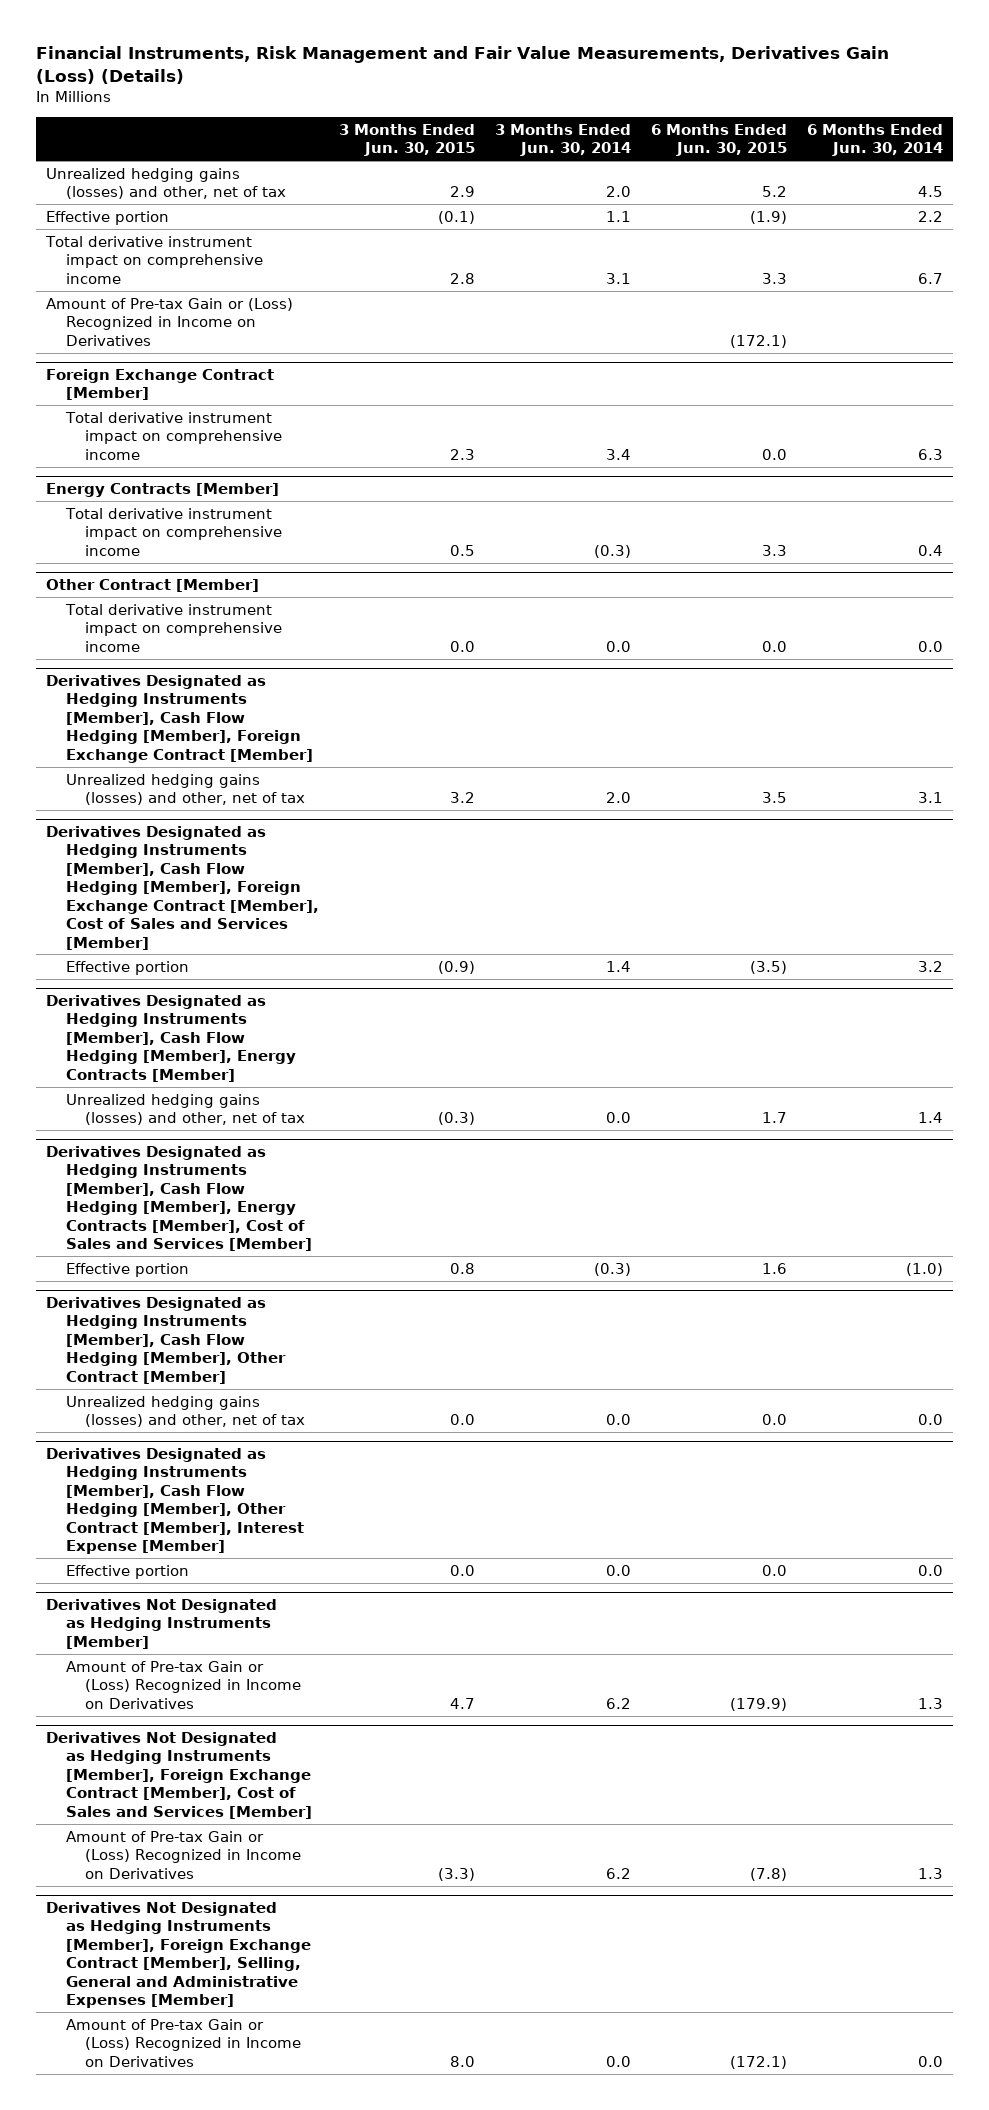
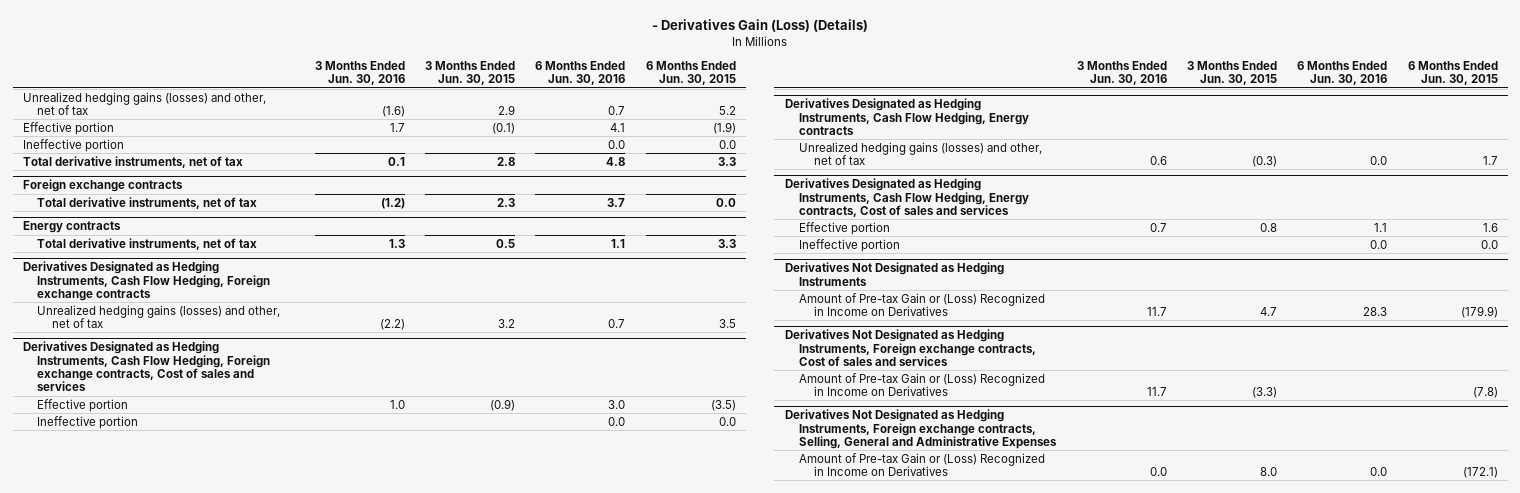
[35,46,889,85] Financial Instruments, Risk Management and Fair Value Measurements, Derivatives Gain (Loss) (Details) -> [652,19,869,33] - Derivatives Gain (Loss) (Details)
[494,124,631,157] 3 Months Ended Jun. 30, 2014 -> none
[806,124,943,157] 6 Months Ended Jun. 30, 2014 -> none
none -> [314,60,405,86] 3 Months Ended Jun. 30, 2016
none -> [535,60,626,86] 6 Months Ended Jun. 30, 2016
[45,297,293,346] Amount of Pre-tax Gain or (Loss) Recognized in Income on Derivatives -> none
[45,579,259,593] Other Contract [Member] -> none
[64,603,283,652] Total derivative instrument impact on comprehensive income -> none
none -> [22,138,124,152] Ineffective portion
[44,235,263,284] Total derivative instrument impact on comprehensive income -> [22,155,243,168] Total derivative instruments, net of tax
[45,369,274,401] Foreign Exchange Contract [Member] -> [22,179,183,193] Foreign exchange contracts
[64,411,283,460] Total derivative instrument impact on comprehensive income -> [37,196,258,209] Total derivative instruments, net of tax
[45,483,279,498] Energy Contracts [Member] -> [22,221,121,234] Energy contracts
[64,507,283,556] Total derivative instrument impact on comprehensive income -> [37,237,258,250] Total derivative instruments, net of tax
[45,675,313,763] Derivatives Designated as Hedging Instruments [Member], Cash Flow Hedging [Member], Foreign Exchange Contract [Member] -> [22,261,271,301] Derivatives Designated as Hedging Instruments, Cash Flow Hedging, Foreign exchange contracts
[45,826,319,950] Derivatives Designated as Hedging Instruments [Member], Cash Flow Hedging [Member], Foreign Exchange Contract [Member], Cost of Sales and Services [Member] -> [22,341,271,392] Derivatives Designated as Hedging Instruments, Cash Flow Hedging, Foreign exchange contracts, Cost of sales and services
none -> [37,415,139,429] Ineffective portion
[45,995,296,1082] Derivatives Designated as Hedging Instruments [Member], Cash Flow Hedging [Member], Energy Contracts [Member] -> [784,98,1030,135] Derivatives Designated as Hedging Instruments, Cash Flow Hedging, Energy contracts
[45,1146,312,1252] Derivatives Designated as Hedging Instruments [Member], Cash Flow Hedging [Member], Energy Contracts [Member], Cost of Sales and Services [Member] -> [784,178,1030,217] Derivatives Designated as Hedging Instruments, Cash Flow Hedging, Energy contracts, Cost of sales and services
[45,1297,286,1384] Derivatives Designated as Hedging Instruments [Member], Cash Flow Hedging [Member], Other Contract [Member] -> none
[65,1395,306,1428] Unrealized hedging gains (losses) and other, net of tax -> none
[45,1448,304,1555] Derivatives Designated as Hedging Instruments [Member], Cash Flow Hedging [Member], Other Contract [Member], Interest Expense [Member] -> none
[65,1564,189,1579] Effective portion -> none
none -> [799,238,901,252] Ineffective portion
[45,1599,277,1649] Derivatives Not Designated as Hedging Instruments [Member] -> [784,262,1004,286] Derivatives Not Designated as Hedging Instruments
[45,1732,312,1819] Derivatives Not Designated as Hedging Instruments [Member], Foreign Exchange Contract [Member], Cost of Sales and Services [Member] -> [784,329,1037,366] Derivatives Not Designated as Hedging Instruments, Foreign exchange contracts, Cost of sales and services
[45,1902,311,2009] Derivatives Not Designated as Hedging Instruments [Member], Foreign Exchange Contract [Member], Selling, General and Administrative Expenses [Member] -> [784,409,1058,449] Derivatives Not Designated as Hedging Instruments, Foreign exchange contracts, Selling, General and Administrative Expenses

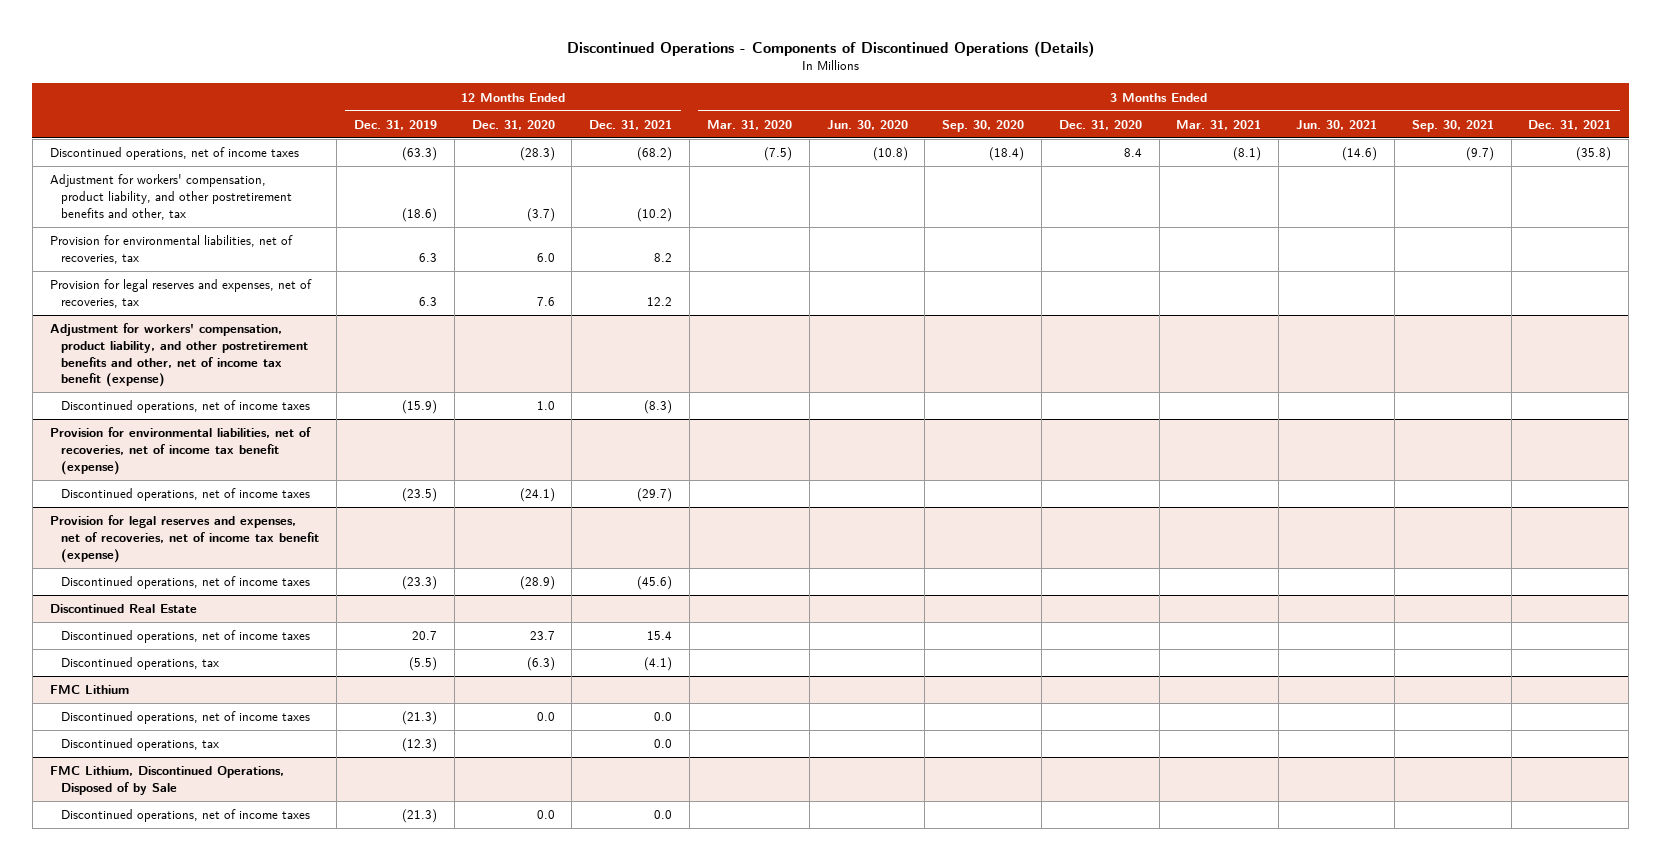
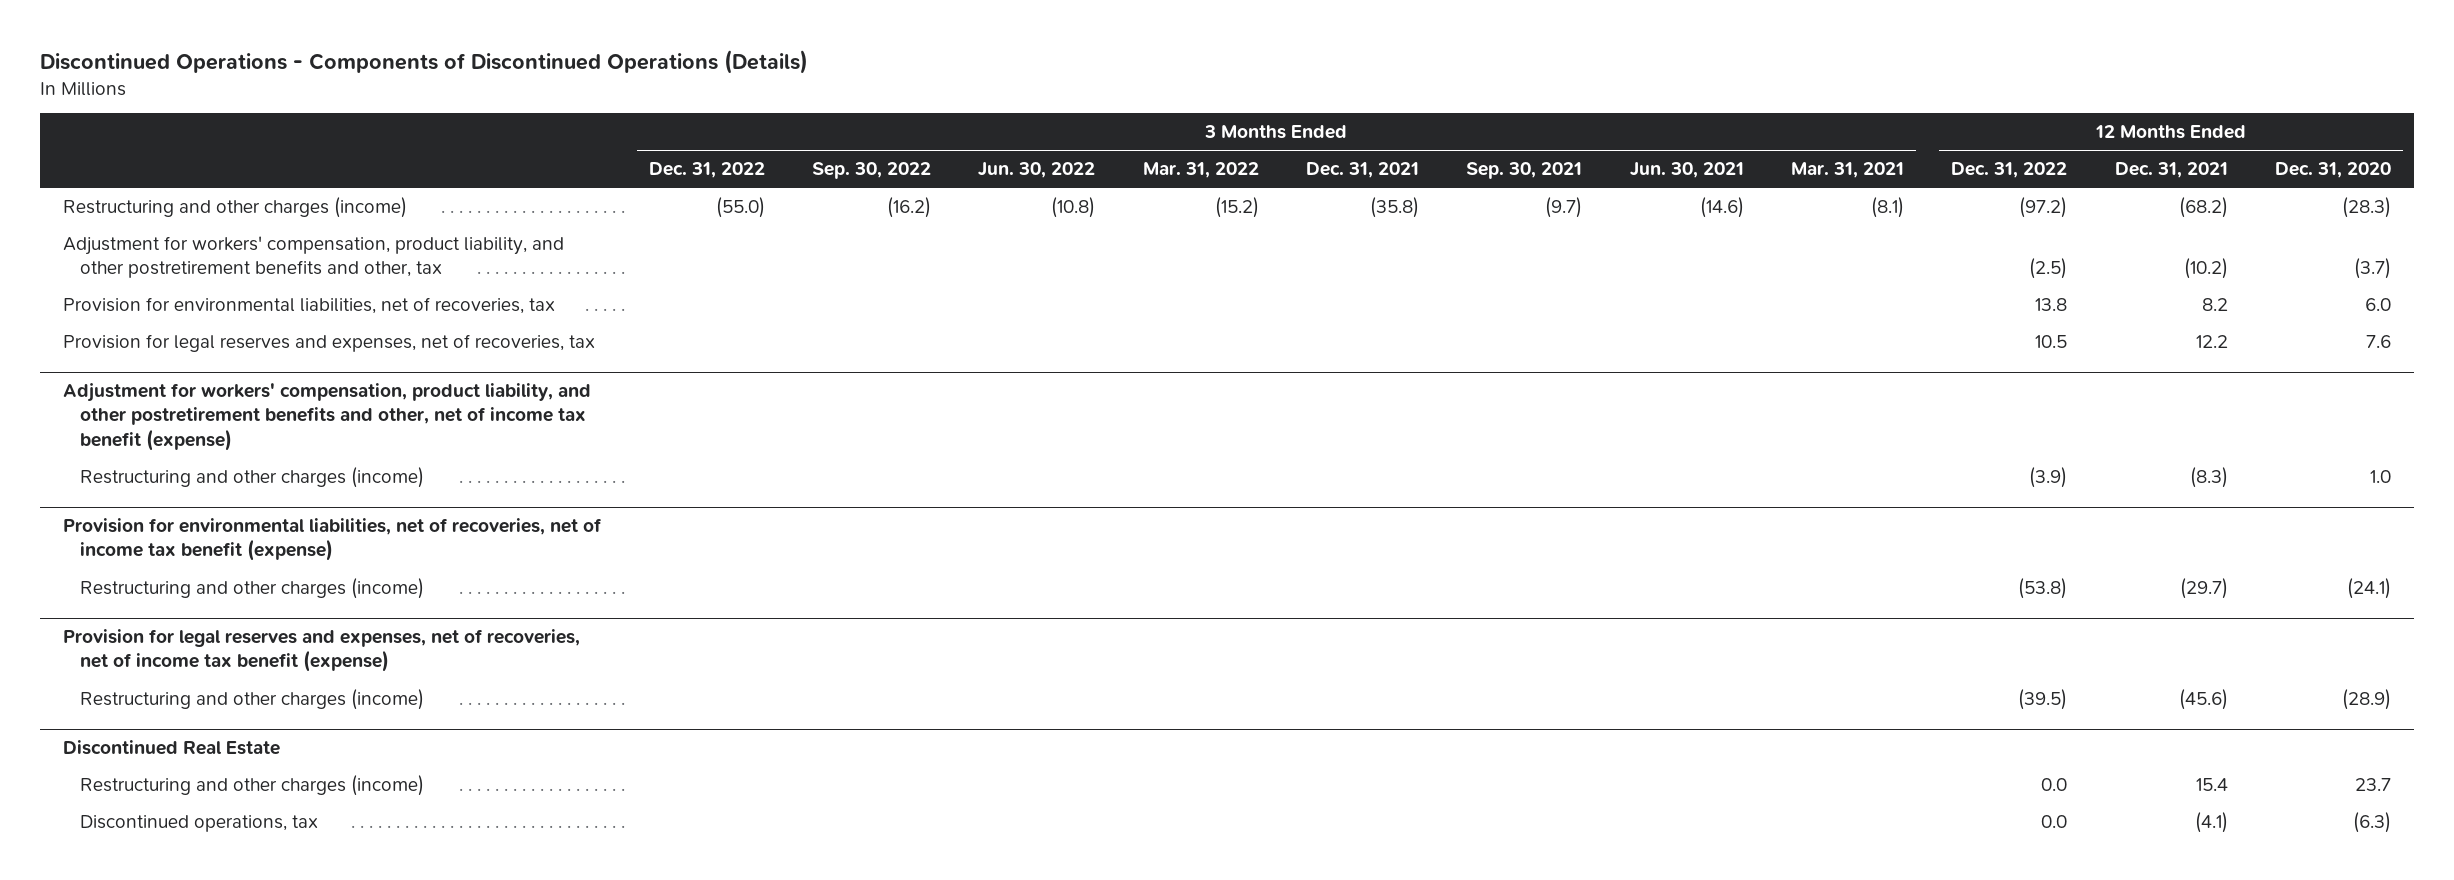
[353,119,437,130] Dec. 31, 2019 -> none
[706,119,792,130] Mar. 31, 2020 -> none
[826,119,908,130] Jun. 30, 2020 -> none
[942,119,1025,132] Sep. 30, 2020 -> none
[1058,119,1142,130] Dec. 31, 2020 -> none
none -> [648,162,765,179] Dec. 31, 2022
none -> [811,162,931,180] Sep. 30, 2022
none -> [978,162,1096,179] Jun. 30, 2022
none -> [1142,162,1259,179] Mar. 31, 2022
none -> [1951,162,2068,179] Dec. 31, 2022
[49,147,299,161] Discontinued operations, net of income taxes -> [63,196,408,218] Restructuring and other charges (income)
[61,400,311,414] Discontinued operations, net of income taxes -> [80,466,425,488] Restructuring and other charges (income)
[61,488,311,502] Discontinued operations, net of income taxes -> [80,577,425,599] Restructuring and other charges (income)
[61,576,311,590] Discontinued operations, net of income taxes -> [80,688,425,710] Restructuring and other charges (income)
[61,630,311,644] Discontinued operations, net of income taxes -> [80,774,425,796] Restructuring and other charges (income)
[49,685,129,695] FMC Lithium -> none
[61,711,311,725] Discontinued operations, net of income taxes -> none
[61,738,220,752] Discontinued operations, tax -> none
[49,766,284,795] FMC Lithium, Discontinued Operations, Disposed of by Sale -> none
[61,809,311,823] Discontinued operations, net of income taxes -> none

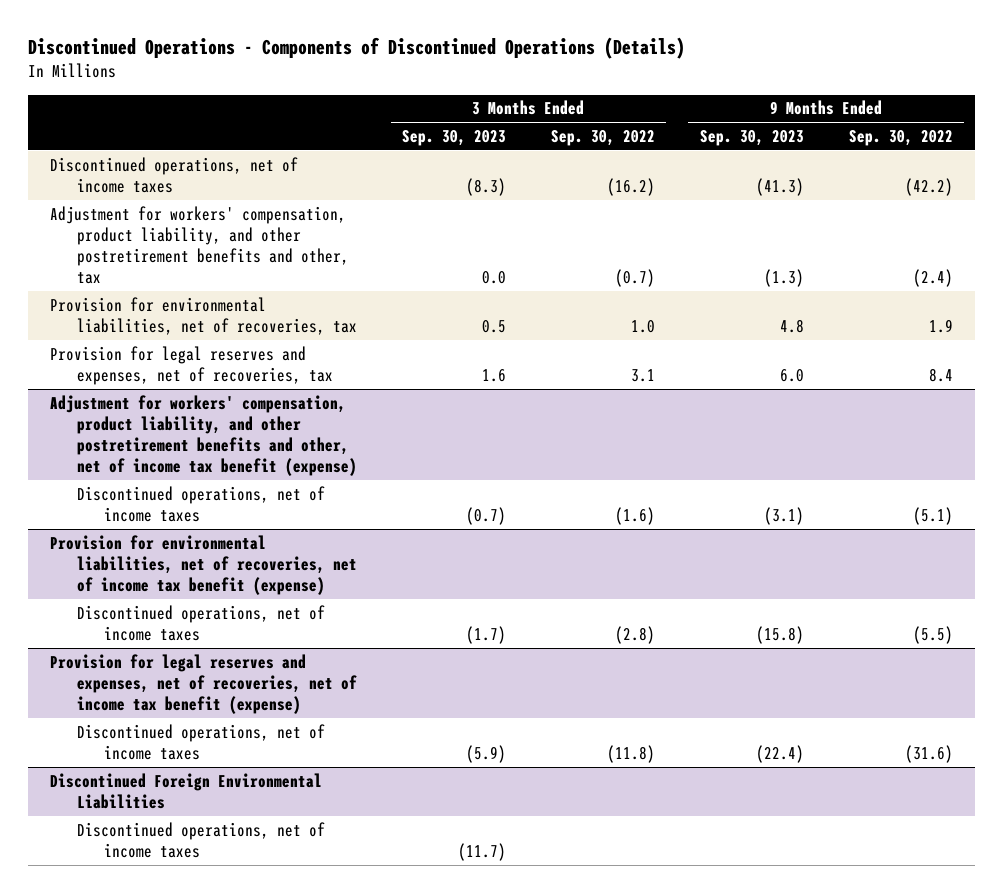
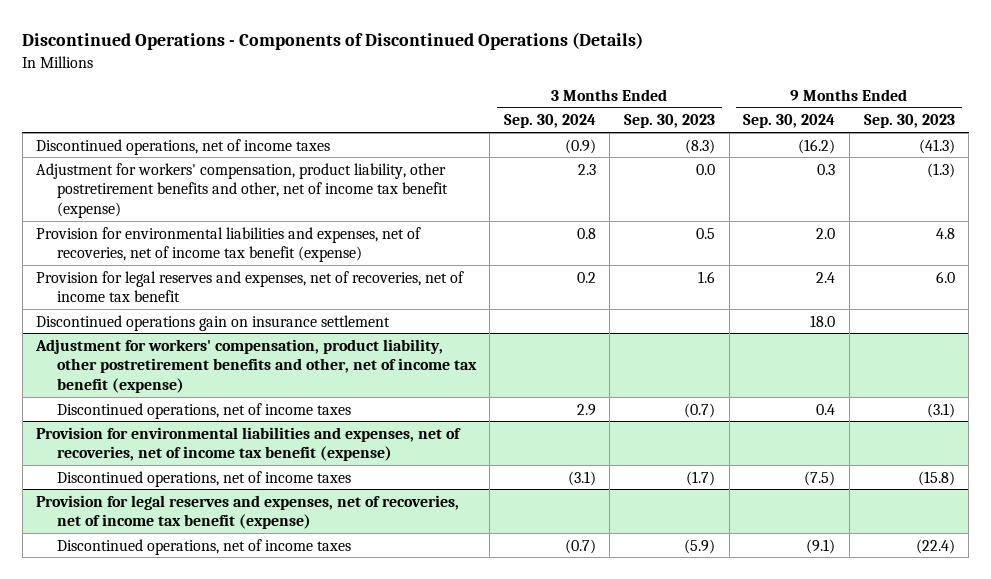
[550,129,655,146] Sep. 30, 2022 -> none
[848,129,953,146] Sep. 30, 2022 -> none
none -> [503,114,596,129] Sep. 30, 2024
none -> [743,114,836,129] Sep. 30, 2024
[49,205,349,285] Adjustment for workers' compensation, product liability, and other postretirement benefits and other, tax -> [36,162,448,219] Adjustment for workers' compensation, product liability, other postretirement benefits and other, net of income tax benefit (expense)
[49,296,357,335] Provision for environmental liabilities, net of recoveries, tax -> [36,226,422,263] Provision for environmental liabilities and expenses, net of recoveries, net of income tax benefit (expense)
[49,345,333,385] Provision for legal reserves and expenses, net of recoveries, tax -> [36,270,465,303] Provision for legal reserves and expenses, net of recoveries, net of income tax benefit
none -> [36,314,391,331] Discontinued operations gain on insurance settlement
[49,394,357,477] Adjustment for workers' compensation, product liability, and other postretirement benefits and other, net of income tax benefit (expense) -> [35,338,477,394] Adjustment for workers' compensation, product liability, other postretirement benefits and other, net of income tax benefit (expense)
[49,534,357,596] Provision for environmental liabilities, net of recoveries, net of income tax benefit (expense) -> [36,426,462,462] Provision for environmental liabilities and expenses, net of recoveries, net of income tax benefit (expense)
[49,772,322,809] Discontinued Foreign Environmental Liabilities -> none
[76,821,325,858] Discontinued operations, net of income taxes -> none

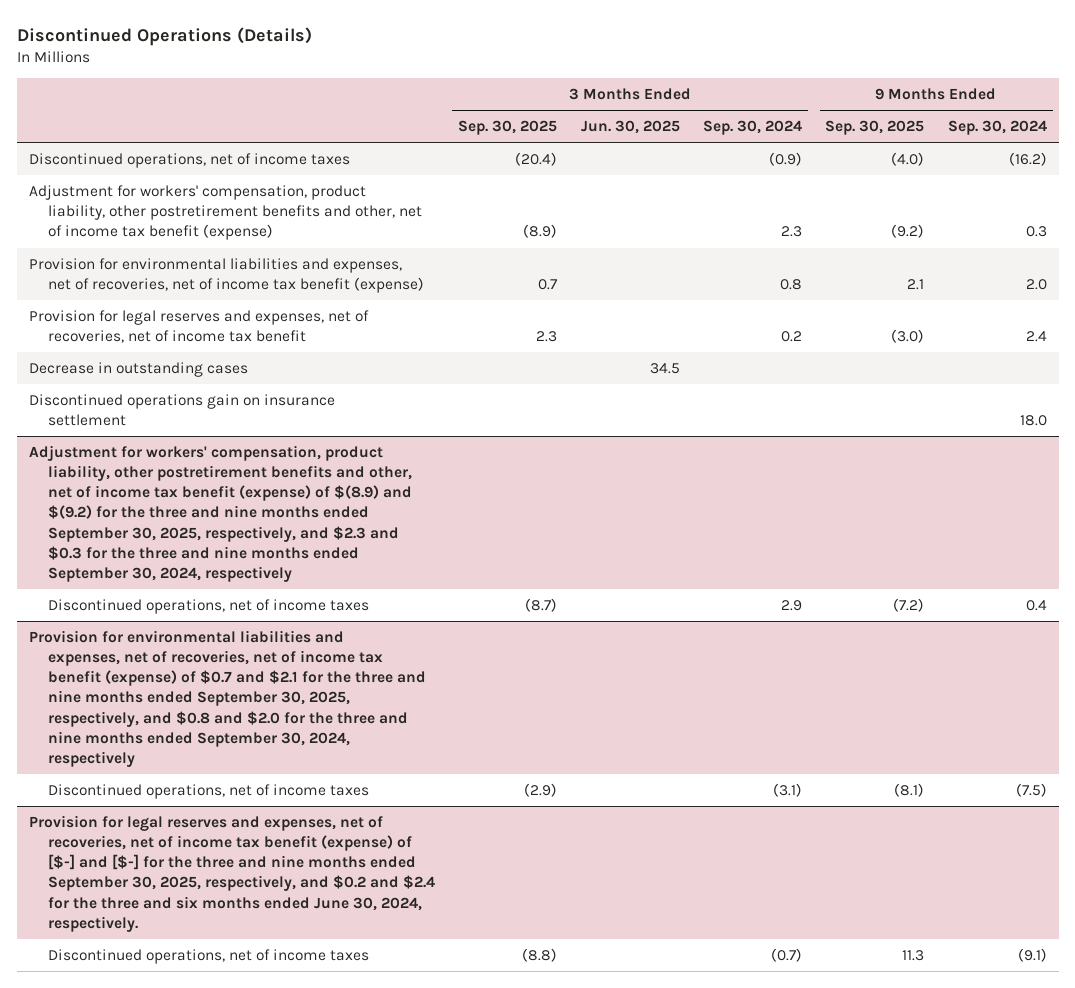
[22,32,644,51] Discontinued Operations - Components of Discontinued Operations (Details) -> [16,27,312,47] Discontinued Operations (Details)
[624,114,716,129] Sep. 30, 2023 -> none
[863,114,955,129] Sep. 30, 2023 -> none
none -> [458,120,558,136] Sep. 30, 2025
none -> [580,120,680,135] Jun. 30, 2025
none -> [825,120,925,136] Sep. 30, 2025
none -> [28,362,248,378] Decrease in outstanding cases
[35,338,477,394] Adjustment for workers' compensation, product liability, other postretirement benefits and other, net of income tax benefit (expense) -> [28,445,412,582] Adjustment for workers' compensation, product liability, other postretirement benefits and other, net of income tax benefit (expense) of $(8.9) and $(9.2) for the three and nine months ended September 30, 2025, respectively, and $2.3 and $0.3 for the three and nine months ended September 30, 2024, respectively
[36,426,462,462] Provision for environmental liabilities and expenses, net of recoveries, net of income tax benefit (expense) -> [28,630,426,767] Provision for environmental liabilities and expenses, net of recoveries, net of income tax benefit (expense) of $0.7 and $2.1 for the three and nine months ended September 30, 2025, respectively, and $0.8 and $2.0 for the three and nine months ended September 30, 2024, respectively
[36,494,460,530] Provision for legal reserves and expenses, net of recoveries, net of income tax benefit (expense) -> [28,815,435,932] Provision for legal reserves and expenses, net of recoveries, net of income tax benefit (expense) of [$-] and [$-] for the three and nine months ended September 30, 2025, respectively, and $0.2 and $2.4 for the three and six months ended June 30, 2024, respectively.

